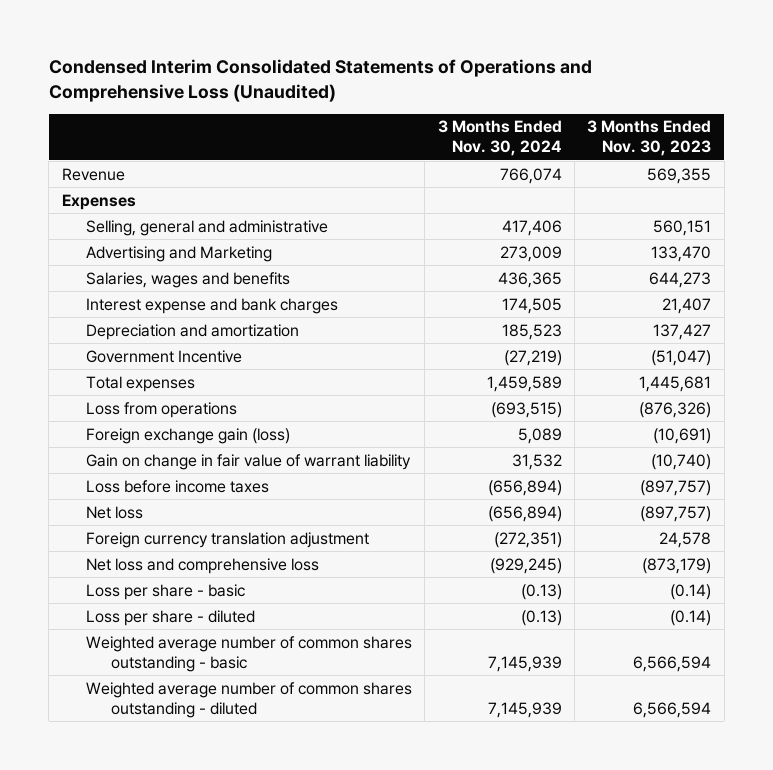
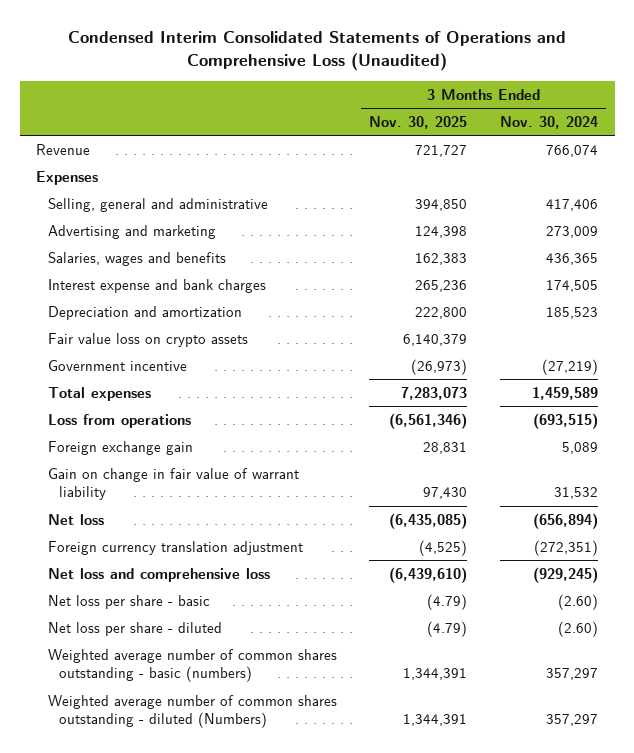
[587,120,712,157] 3 Months Ended Nov. 30, 2023 -> none
none -> [369,115,468,129] Nov. 30, 2025
[86,245,273,262] Advertising and Marketing -> [47,224,216,239] Advertising and marketing
none -> [47,332,248,347] Fair value loss on crypto assets
[86,349,243,363] Government Incentive -> [47,359,187,371] Government incentive
[86,427,291,444] Foreign exchange gain (loss) -> [47,440,193,455] Foreign exchange gain
[86,479,270,493] Loss before income taxes -> none
[86,583,246,600] Loss per share - basic -> [47,594,210,609] Net loss per share - basic
[520,583,562,600] (0.13) -> [558,593,599,610] (2.60)
[86,609,256,626] Loss per share - diluted -> [47,621,222,636] Net loss per share - diluted
[520,609,562,626] (0.13) -> [558,620,599,637] (2.60)
[86,635,413,672] Weighted average number of common shares outstanding - basic -> [47,648,337,683] Weighted average number of common shares outstanding - basic (numbers)
[487,655,562,672] 7,145,939 -> [546,668,599,681] 357,297
[86,681,413,718] Weighted average number of common shares outstanding - diluted -> [47,694,337,729] Weighted average number of common shares outstanding - diluted (Numbers)
[487,701,562,718] 7,145,939 -> [546,714,599,727] 357,297

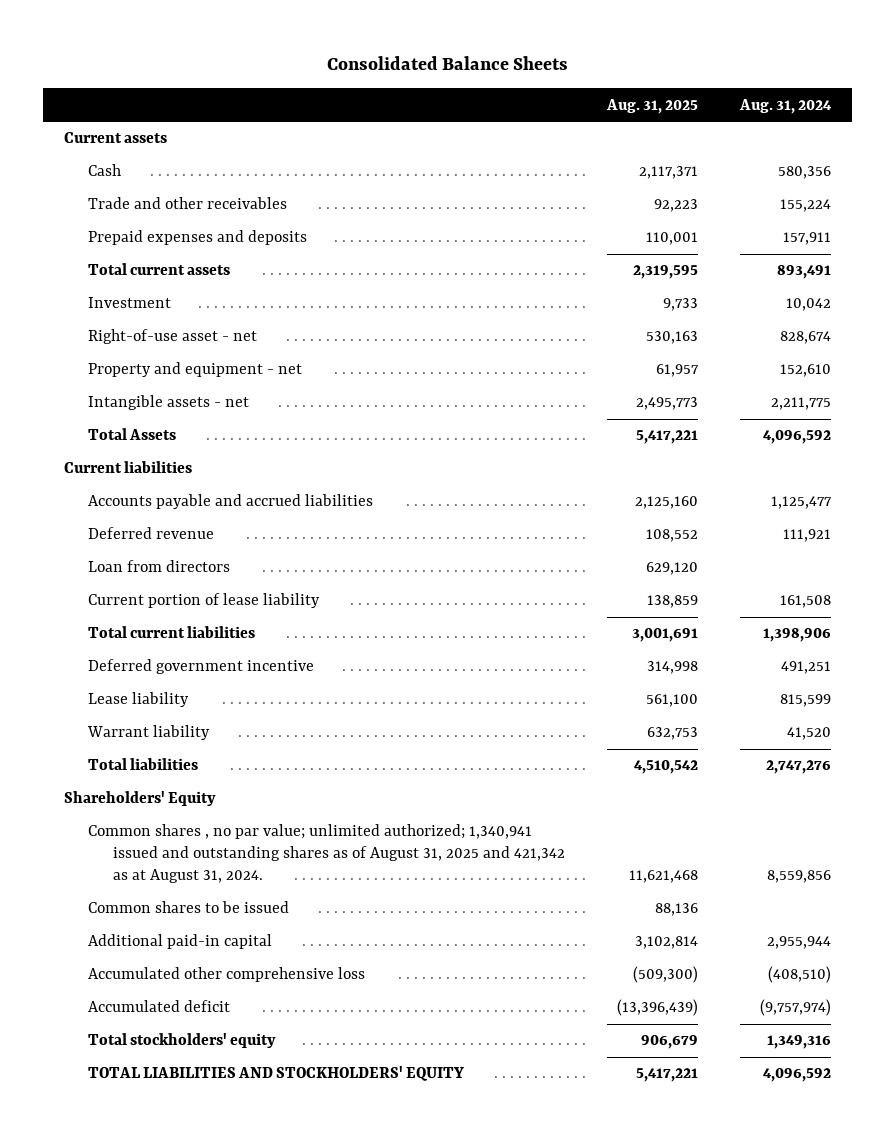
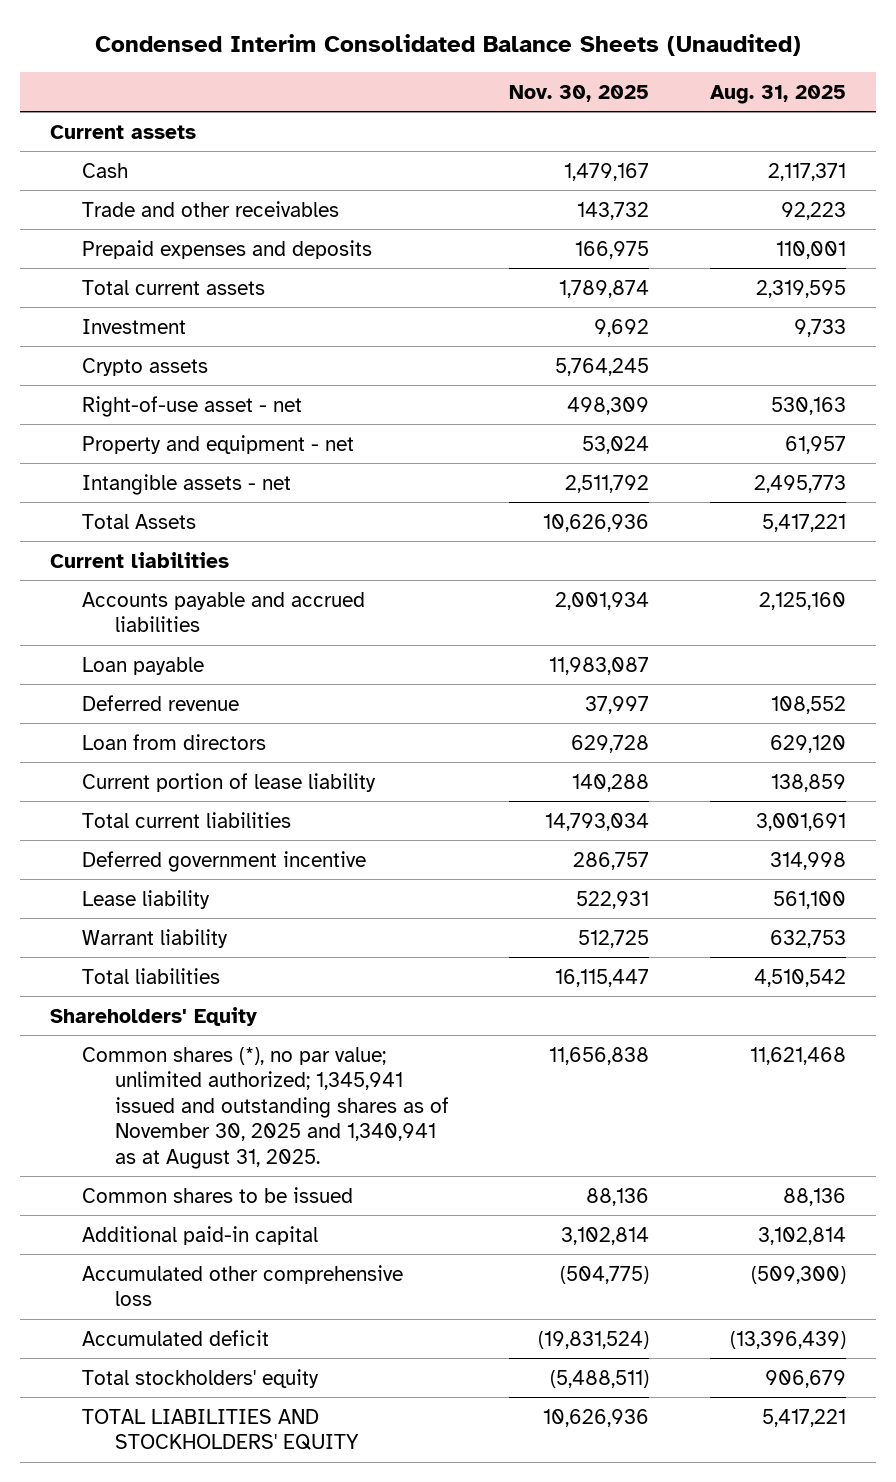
[326,56,568,71] Consolidated Balance Sheets -> [94,33,801,56] Condensed Interim Consolidated Balance Sheets (Unaudited)
[739,98,833,114] Aug. 31, 2024 -> none
none -> [509,84,650,102] Nov. 30, 2025
none -> [82,357,209,376] Crypto assets
none -> [82,656,205,675] Loan payable
[88,824,565,884] Common shares , no par value; unlimited authorized; 1,340,941 issued and outstanding shares as of August 31, 2025 and 421,342 as at August 31, 2024. -> [82,1046,449,1169] Common shares (*), no par value; unlimited authorized; 1,345,941 issued and outstanding shares as of November 30, 2025 and 1,340,941 as at August 31, 2025.

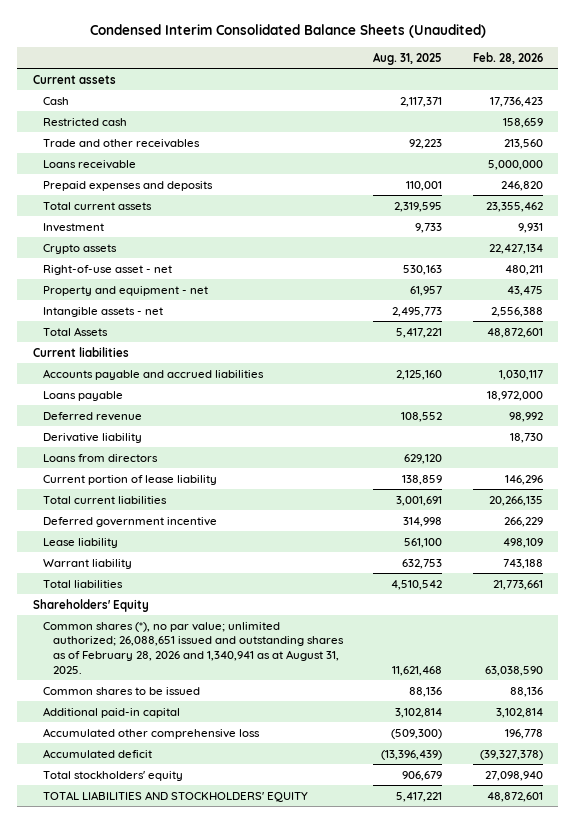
[509,84,650,102] Nov. 30, 2025 -> none
none -> [473,51,544,64] Feb. 28, 2026
none -> [42,117,127,126] Restricted cash
none -> [42,159,136,169] Loans receivable
[82,656,205,675] Loan payable -> [42,390,123,401] Loans payable
none -> [42,432,142,443] Derivative liability
[82,733,267,750] Loan from directors -> [42,453,158,462] Loans from directors
[82,1046,449,1169] Common shares (*), no par value; unlimited authorized; 1,345,941 issued and outstanding shares as of November 30, 2025 and 1,340,941 as at August 31, 2025. -> [42,621,344,674] Common shares (*), no par value; unlimited authorized; 26,088,651 issued and outstanding shares as of February 28, 2026 and 1,340,941 as at August 31, 2025.

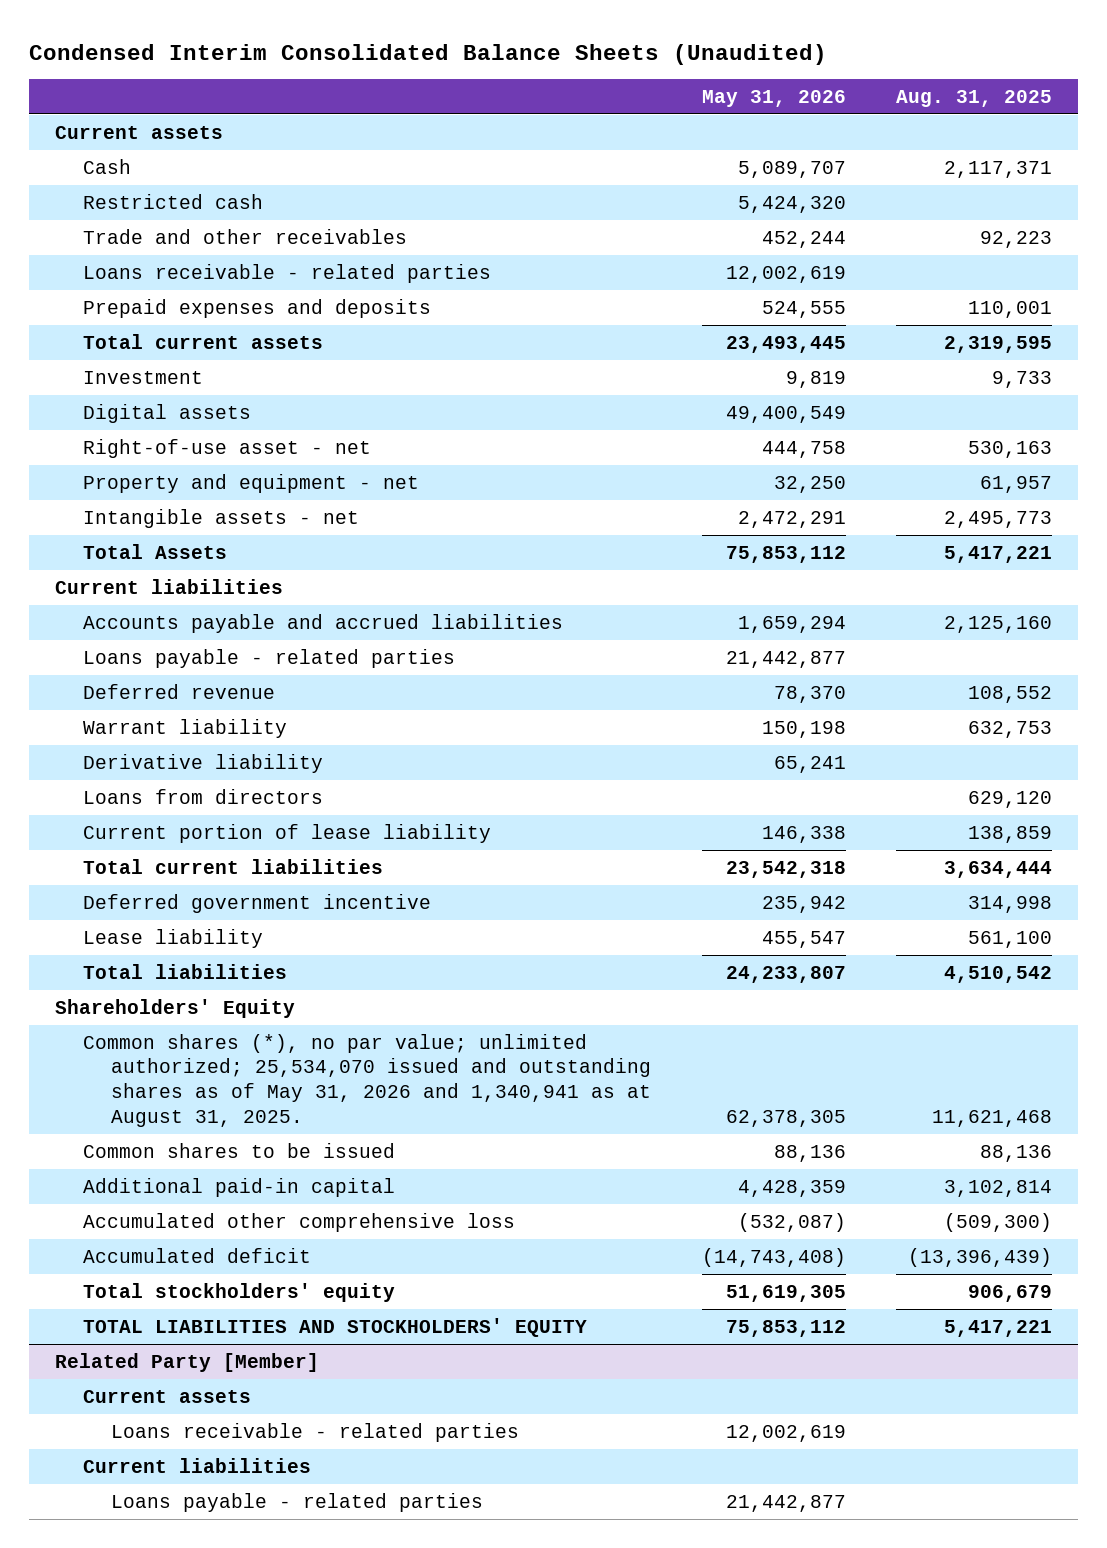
[473,51,544,64] Feb. 28, 2026 -> none
none -> [701,89,846,107] May 31, 2026
[42,159,136,169] Loans receivable -> [82,263,491,283] Loans receivable - related parties
[42,243,117,254] Crypto assets -> [82,403,251,423] Digital assets
[42,390,123,401] Loans payable -> [82,648,455,668] Loans payable - related parties
[42,558,132,569] Warrant liability -> [82,718,287,738] Warrant liability
[396,495,443,506] 3,001,691 -> [944,860,1053,878] 3,634,444
[42,621,344,674] Common shares (*), no par value; unlimited authorized; 26,088,651 issued and outstanding shares as of February 28, 2026 and 1,340,941 as at August 31, 2025. -> [82,1033,651,1127] Common shares (*), no par value; unlimited authorized; 25,534,070 issued and outstanding shares as of May 31, 2026 and 1,340,941 as at August 31, 2025.
none -> [54,1352,319,1372] Related Party [Member]
none -> [82,1389,251,1403] Current assets
none -> [110,1422,519,1442] Loans receivable - related parties
none -> [82,1457,311,1473] Current liabilities
none -> [110,1492,483,1512] Loans payable - related parties

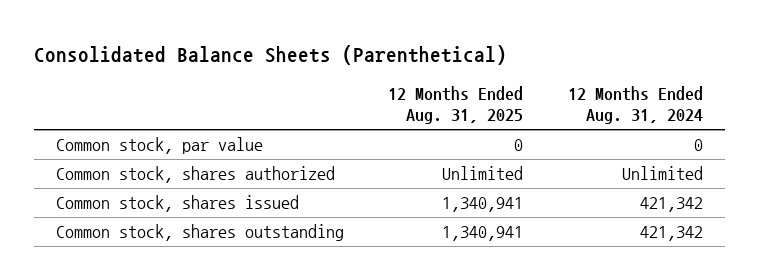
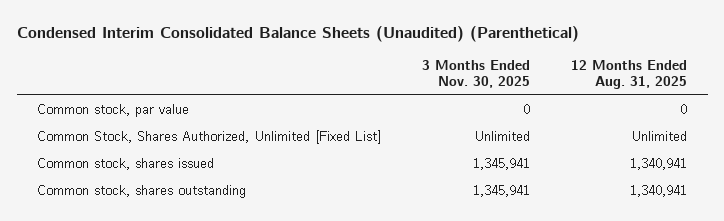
[33,45,507,66] Consolidated Balance Sheets (Parenthetical) -> [16,26,579,43] Condensed Interim Consolidated Balance Sheets (Unaudited) (Parenthetical)
[567,86,703,125] 12 Months Ended Aug. 31, 2024 -> none
none -> [422,60,531,89] 3 Months Ended Nov. 30, 2025
[55,166,335,184] Common stock, shares authorized -> [37,130,382,145] Common Stock, Shares Authorized, Unlimited [Fixed List]

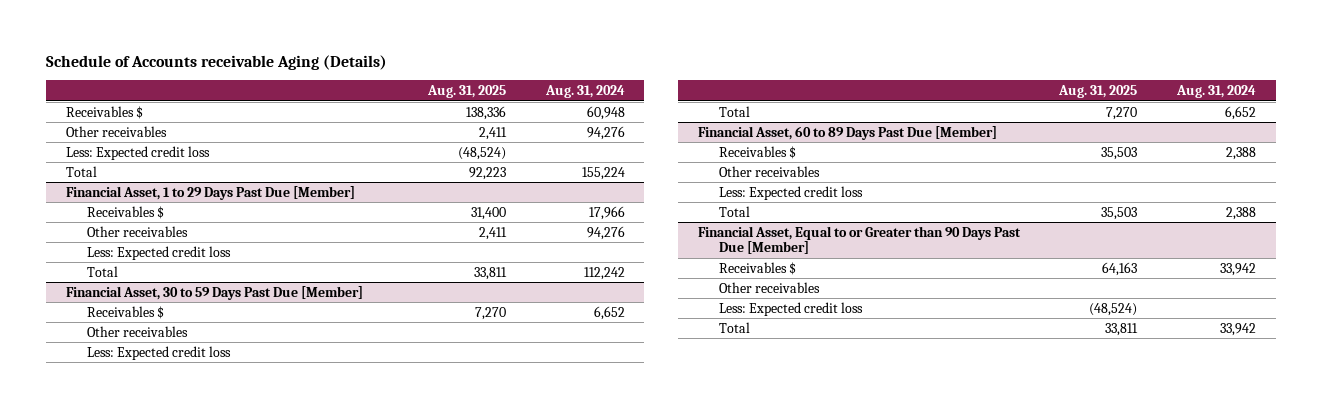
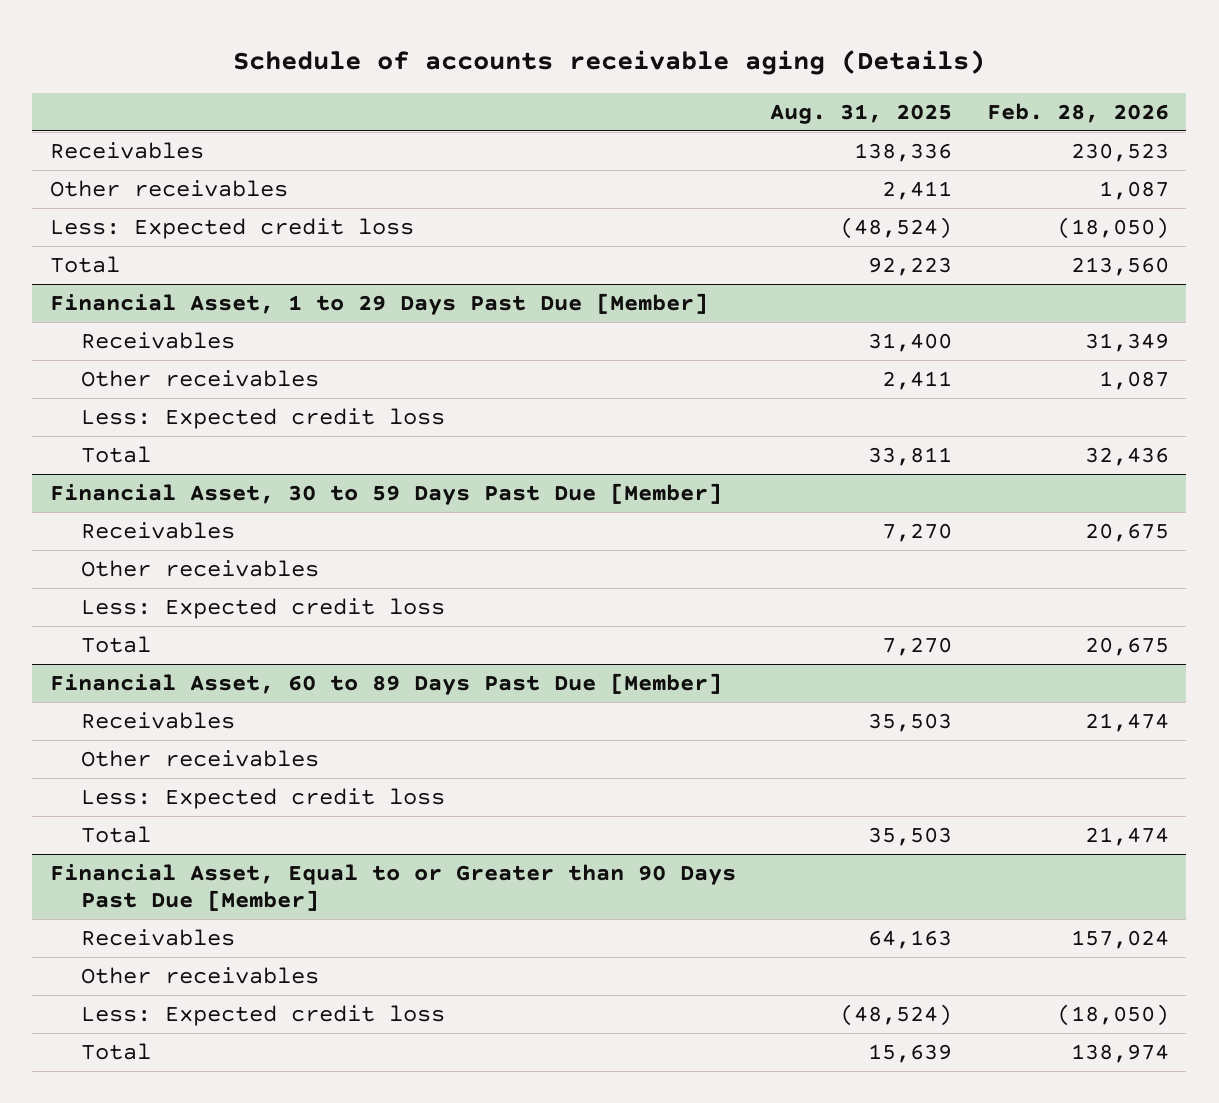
[46,55,388,71] Schedule of Accounts receivable Aging (Details) -> [233,50,986,76] Schedule of accounts receivable aging (Details)
[544,85,625,99] Aug. 31, 2024 -> none
none -> [987,102,1170,123] Feb. 28, 2026
[66,105,144,119] Receivables $ -> [49,141,204,159] Receivables
[87,205,165,219] Receivables $ -> [80,331,235,349] Receivables
[87,305,165,319] Receivables $ -> [80,521,235,539] Receivables
[718,145,796,159] Receivables $ -> [80,711,235,729] Receivables
[718,261,796,275] Receivables $ -> [80,928,235,946] Receivables
[1105,322,1139,336] 33,811 -> [868,1043,953,1063] 15,639

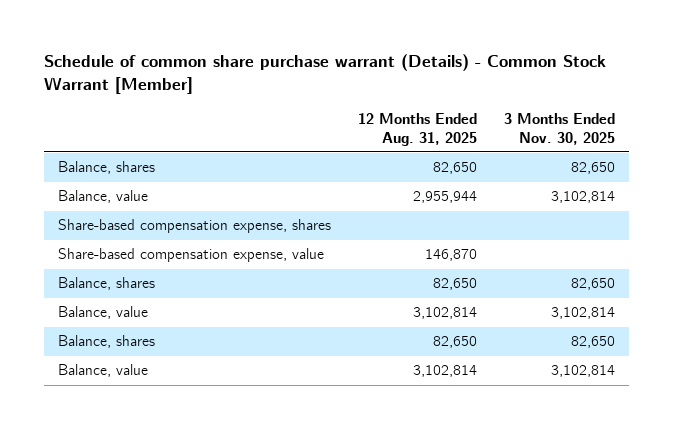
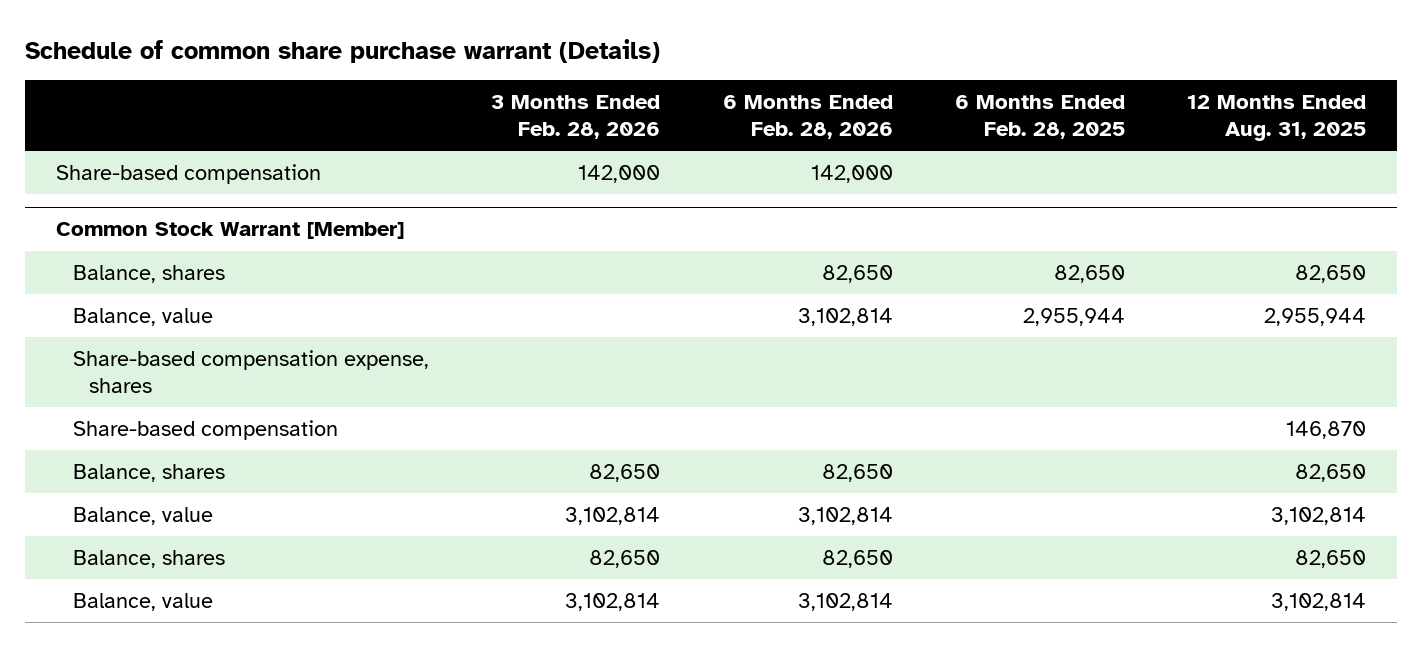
[43,53,606,94] Schedule of common share purchase warrant (Details) - Common Stock Warrant [Member] -> [25,38,661,63] Schedule of common share purchase warrant (Details)
[504,113,616,145] 3 Months Ended Nov. 30, 2025 -> none
none -> [491,95,661,140] 3 Months Ended Feb. 28, 2026
none -> [722,95,893,140] 6 Months Ended Feb. 28, 2026
none -> [954,95,1125,140] 6 Months Ended Feb. 28, 2025
none -> [56,163,322,184] Share-based compensation
none -> [56,222,405,240] Common Stock Warrant [Member]
[57,248,324,263] Share-based compensation expense, value -> [72,419,338,440] Share-based compensation

